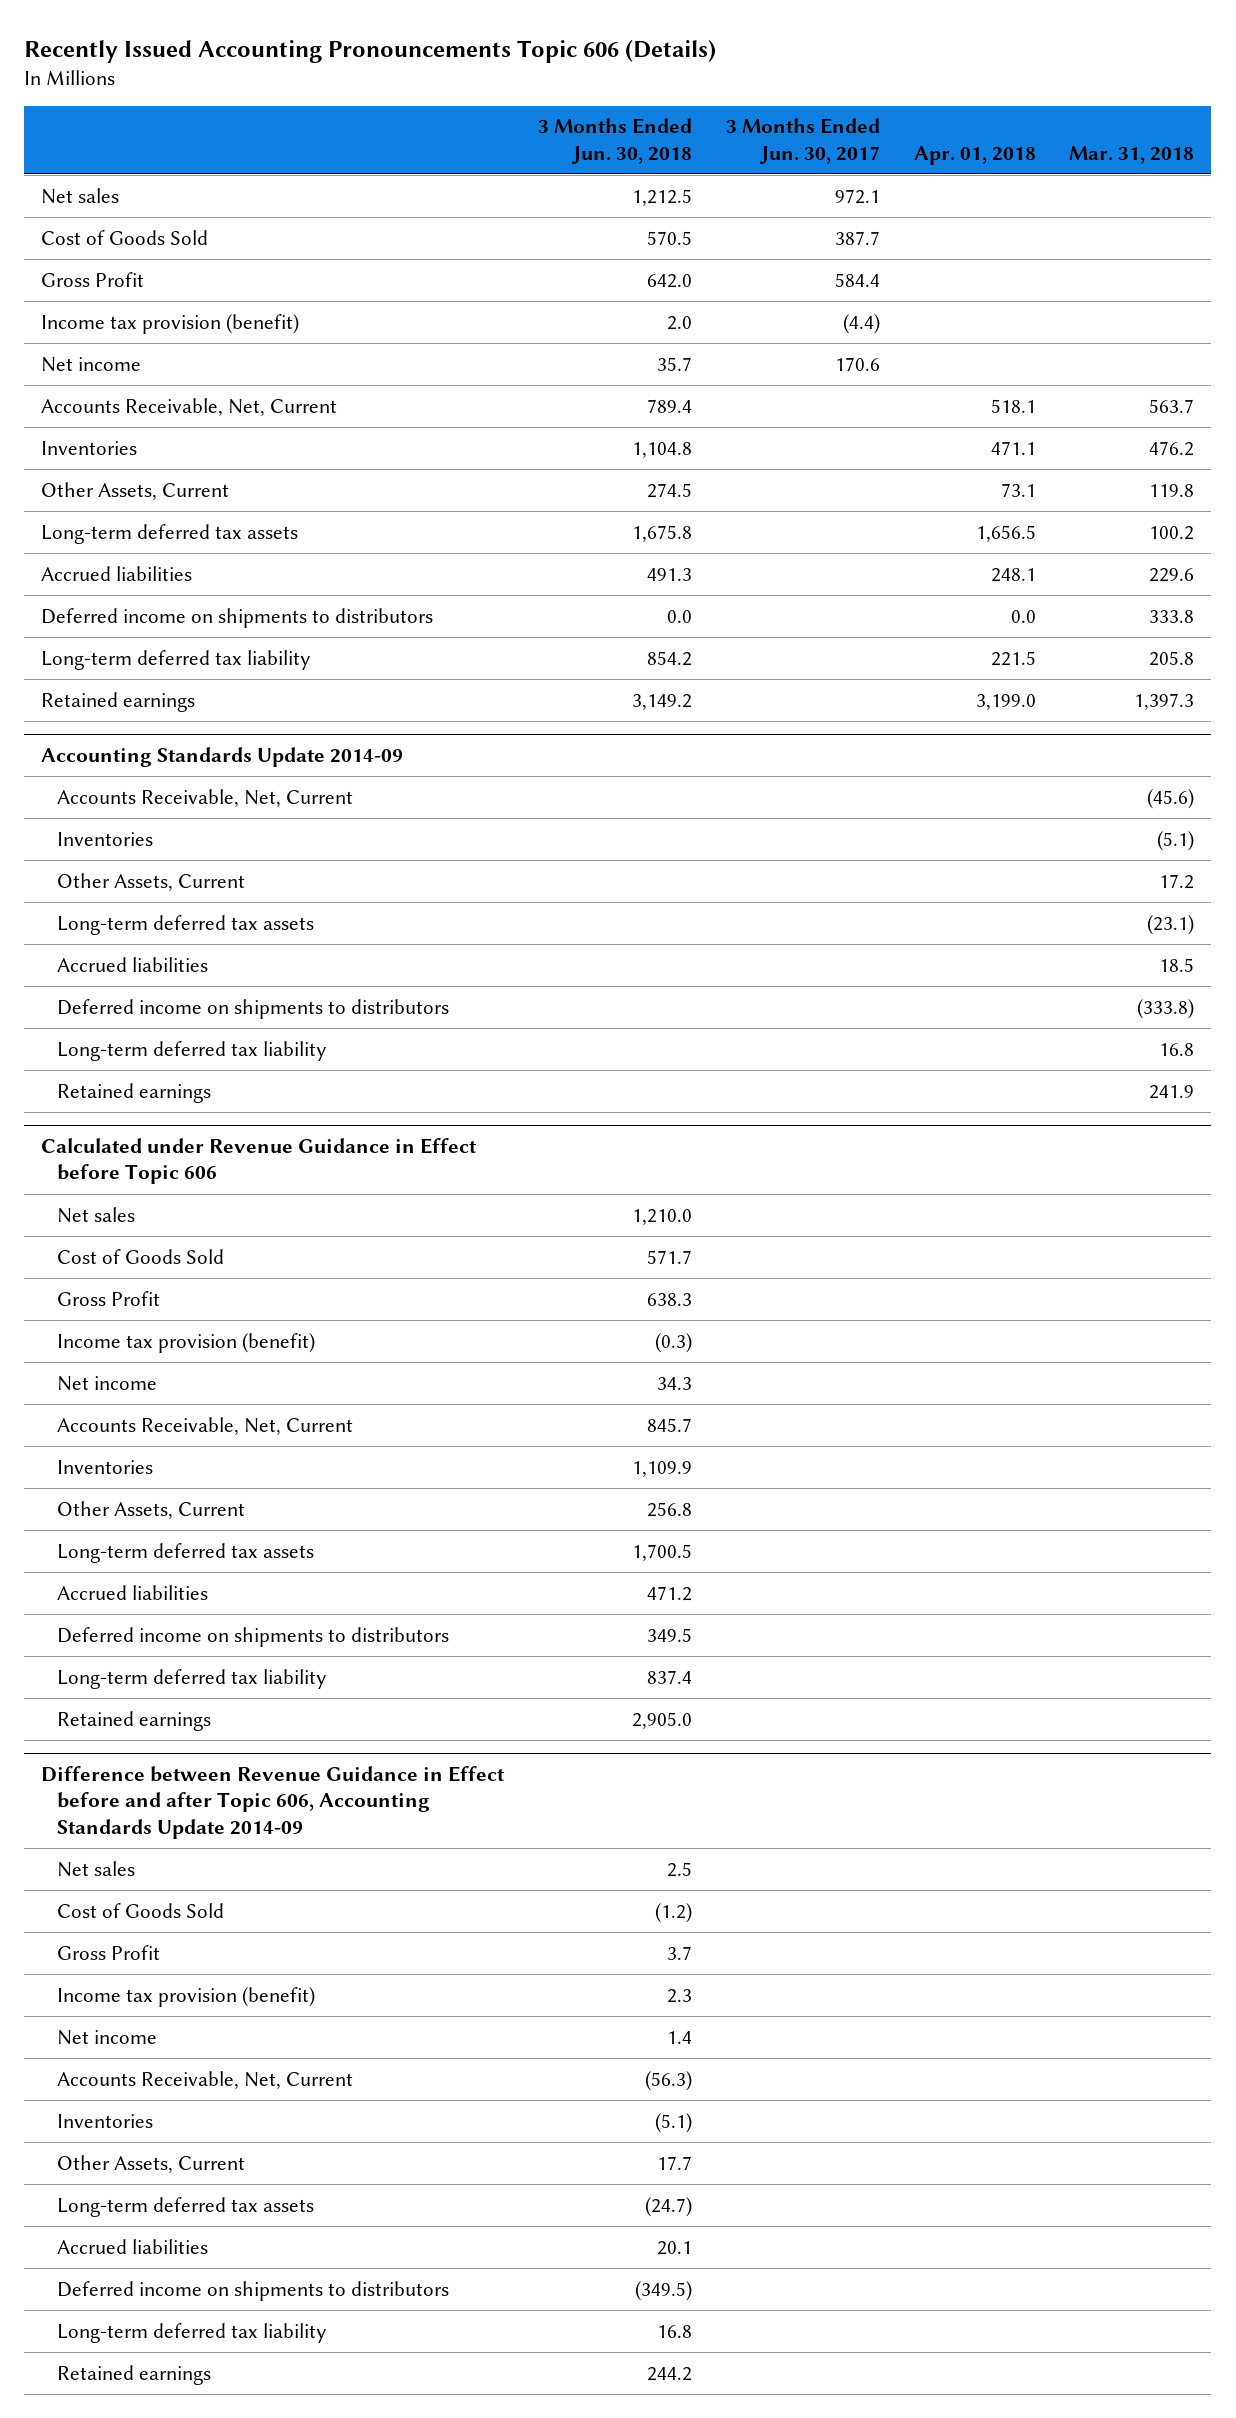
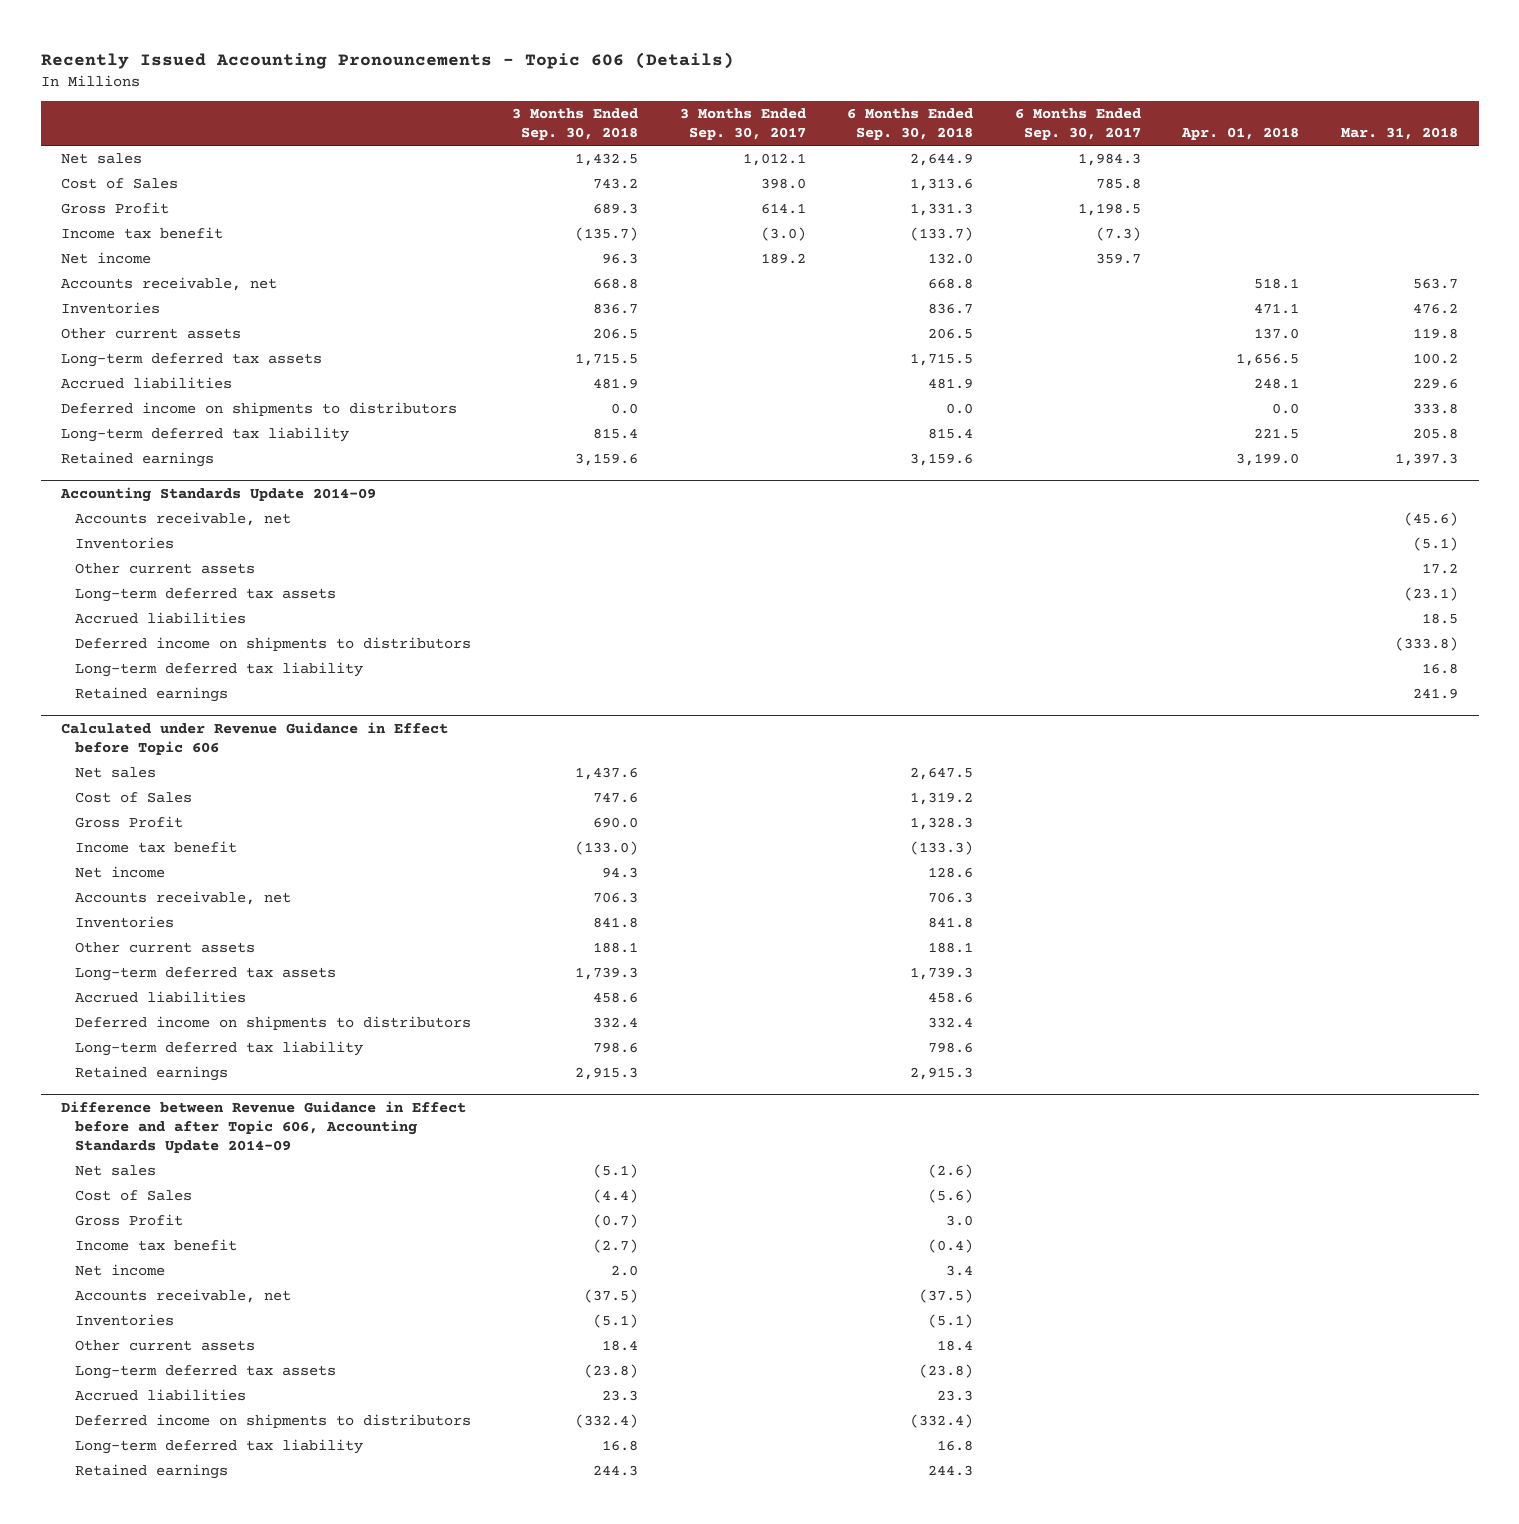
[24,39,717,63] Recently Issued Accounting Pronouncements Topic 606 (Details) -> [40,51,734,69] Recently Issued Accounting Pronouncements - Topic 606 (Details)
[538,118,693,164] 3 Months Ended Jun. 30, 2018 -> none
[725,118,880,164] 3 Months Ended Jun. 30, 2017 -> none
none -> [512,108,639,141] 3 Months Ended Sep. 30, 2018
none -> [679,108,806,141] 3 Months Ended Sep. 30, 2017
none -> [847,108,974,141] 6 Months Ended Sep. 30, 2018
none -> [1014,108,1141,141] 6 Months Ended Sep. 30, 2017
[41,229,209,245] Cost of Goods Sold -> none
none -> [61,178,179,190] Cost of Sales
[41,313,300,334] Income tax provision (benefit) -> [61,227,224,240] Income tax benefit
[41,397,338,416] Accounts Receivable, Net, Current -> [61,277,278,292] Accounts receivable, net
[41,481,230,500] Other Assets, Current -> [61,328,242,340] Other current assets
[1000,482,1036,497] 73.1 -> [1254,328,1300,340] 137.0
[57,788,354,807] Accounts Receivable, Net, Current -> [74,512,291,527] Accounts receivable, net
[57,872,246,891] Other Assets, Current -> [74,563,255,575] Other current assets
[57,1248,225,1264] Cost of Goods Sold -> none
none -> [74,792,192,804] Cost of Sales
[57,1332,316,1353] Income tax provision (benefit) -> [74,841,237,854] Income tax benefit
[57,1416,354,1435] Accounts Receivable, Net, Current -> [74,891,291,906] Accounts receivable, net
[57,1500,246,1519] Other Assets, Current -> [74,942,255,954] Other current assets
[57,1902,225,1918] Cost of Goods Sold -> none
none -> [74,1190,192,1202] Cost of Sales
[57,1986,316,2007] Income tax provision (benefit) -> [74,1239,237,1252] Income tax benefit
[57,2070,354,2089] Accounts Receivable, Net, Current -> [74,1289,291,1304] Accounts receivable, net
[57,2154,246,2173] Other Assets, Current -> [74,1340,255,1352] Other current assets

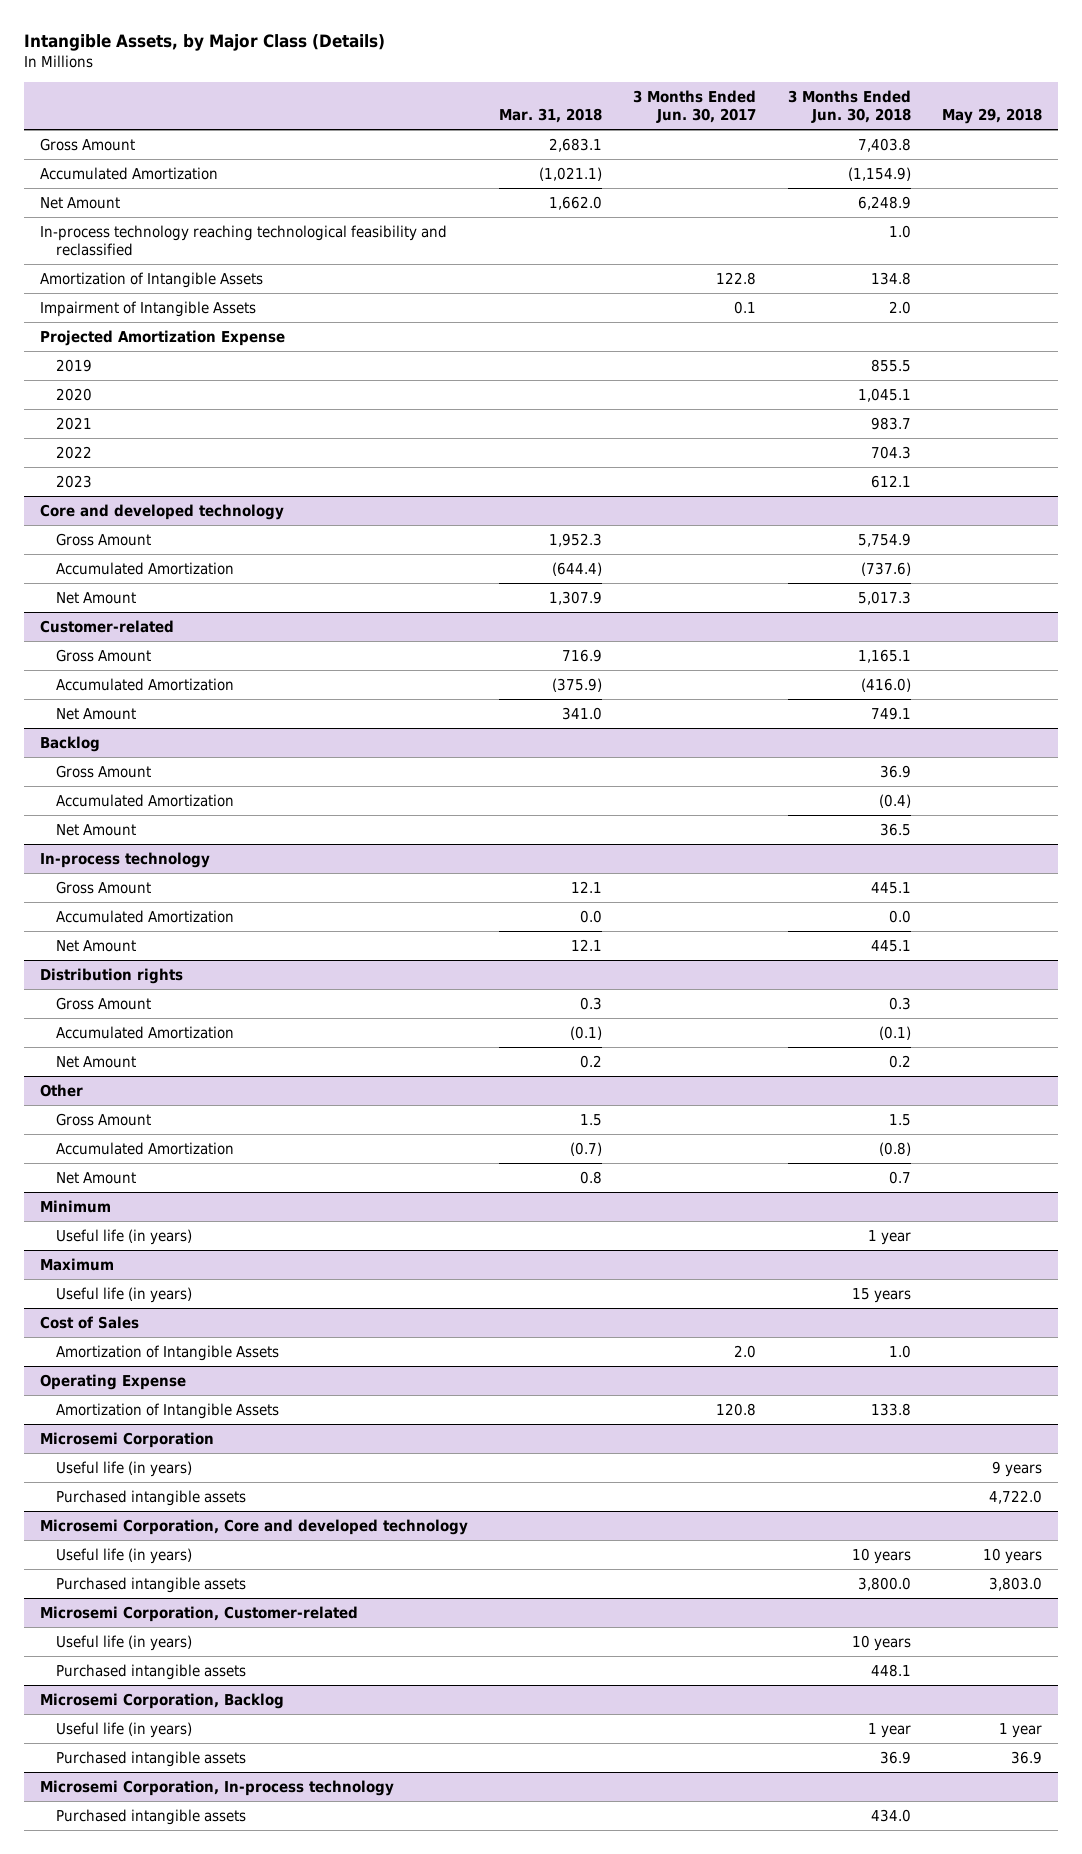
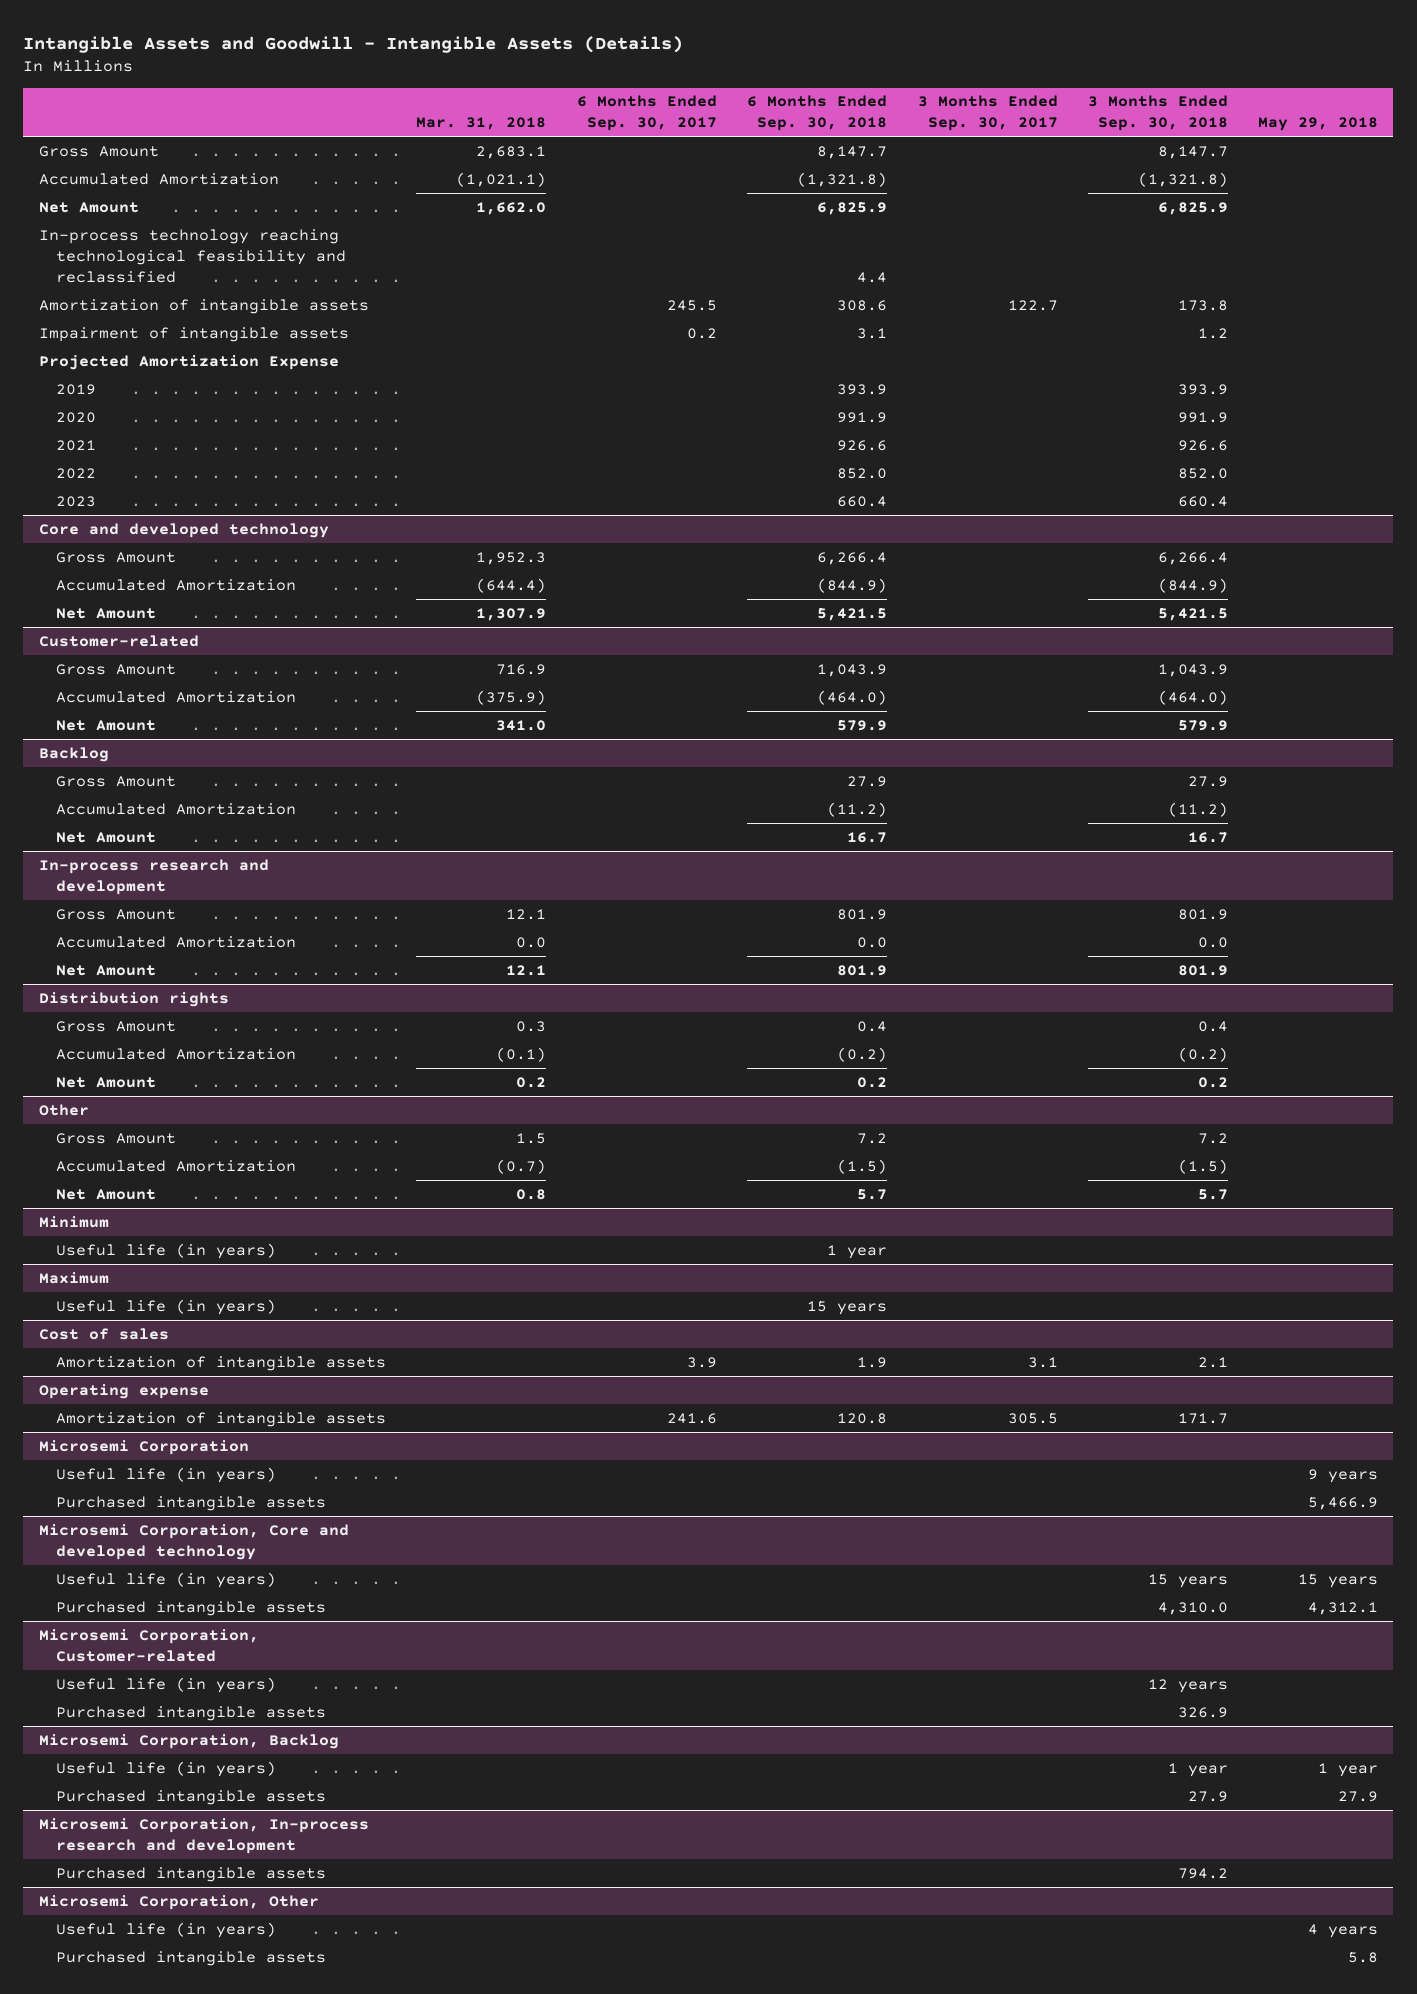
[24,33,386,51] Intangible Assets, by Major Class (Details) -> [23,35,684,53] Intangible Assets and Goodwill - Intangible Assets (Details)
[633,89,757,123] 3 Months Ended Jun. 30, 2017 -> none
[787,89,911,123] 3 Months Ended Jun. 30, 2018 -> none
none -> [576,95,717,132] 6 Months Ended Sep. 30, 2017
none -> [747,95,888,132] 6 Months Ended Sep. 30, 2018
none -> [917,95,1058,132] 3 Months Ended Sep. 30, 2017
none -> [1087,95,1228,132] 3 Months Ended Sep. 30, 2018
[39,271,263,288] Amortization of Intangible Assets -> [38,298,369,314] Amortization of intangible assets
[39,300,256,317] Impairment of Intangible Assets -> [38,326,349,342] Impairment of intangible assets
[39,851,210,868] In-process technology -> [38,858,269,895] In-process research and development
[39,1315,139,1329] Cost of Sales -> [38,1327,169,1340] Cost of sales
[55,1344,279,1361] Amortization of Intangible Assets -> [56,1355,387,1371] Amortization of intangible assets
[39,1373,186,1390] Operating Expense -> [38,1383,209,1399] Operating expense
[55,1402,279,1419] Amortization of Intangible Assets -> [56,1411,387,1427] Amortization of intangible assets
[989,1489,1043,1504] 4,722.0 -> [1308,1496,1379,1510] 5,466.9
[983,1547,1043,1564] 10 years -> [1298,1573,1379,1588] 15 years
[989,1576,1043,1591] 3,803.0 -> [1308,1601,1379,1615] 4,312.1
[1011,1750,1043,1764] 36.9 -> [1338,1790,1379,1802] 27.9
[39,1779,394,1796] Microsemi Corporation, In-process technology -> [38,1817,369,1854] Microsemi Corporation, In-process research and development
none -> [38,1894,319,1910] Microsemi Corporation, Other
none -> [56,1921,277,1938] Useful life (in years)
none -> [56,1950,327,1966] Purchased intangible assets

